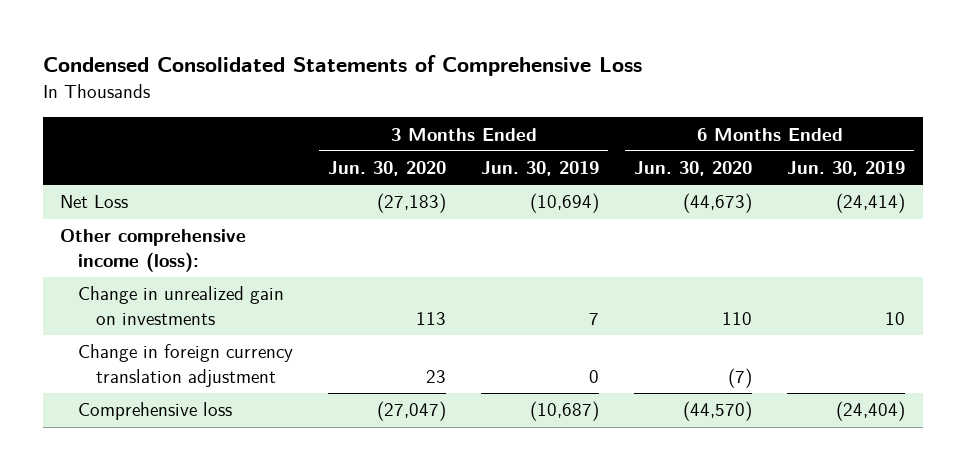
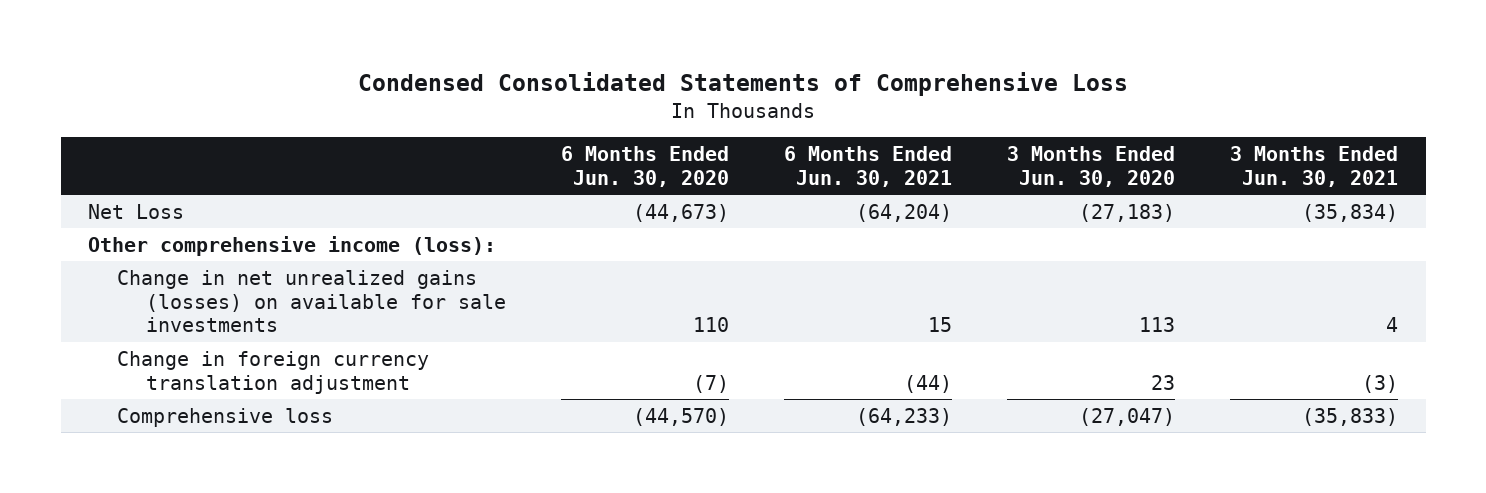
[481,161,600,177] Jun. 30, 2019 -> none
[787,161,906,177] Jun. 30, 2019 -> none
none -> [783,146,952,187] 6 Months Ended Jun. 30, 2021
none -> [1230,146,1399,187] 3 Months Ended Jun. 30, 2021
[78,286,285,326] Change in unrealized gain on investments -> [116,269,506,333] Change in net unrealized gains (losses) on available for sale investments

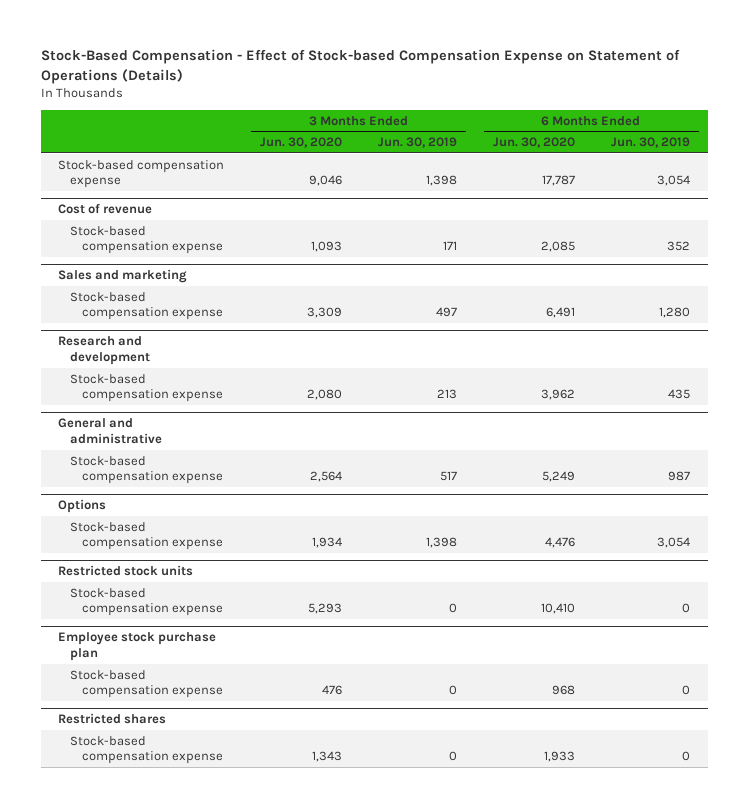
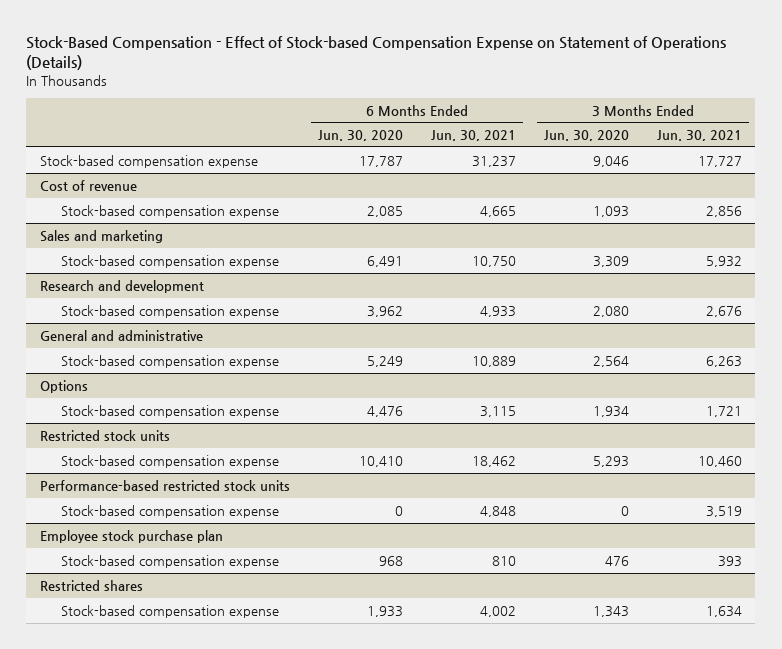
[378,137,458,149] Jun. 30, 2019 -> none
[610,137,690,149] Jun. 30, 2019 -> none
none -> [430,130,516,142] Jun. 30, 2021
none -> [656,130,742,142] Jun. 30, 2021
none -> [40,479,291,491] Performance-based restricted stock units
none -> [60,504,279,518] Stock-based compensation expense

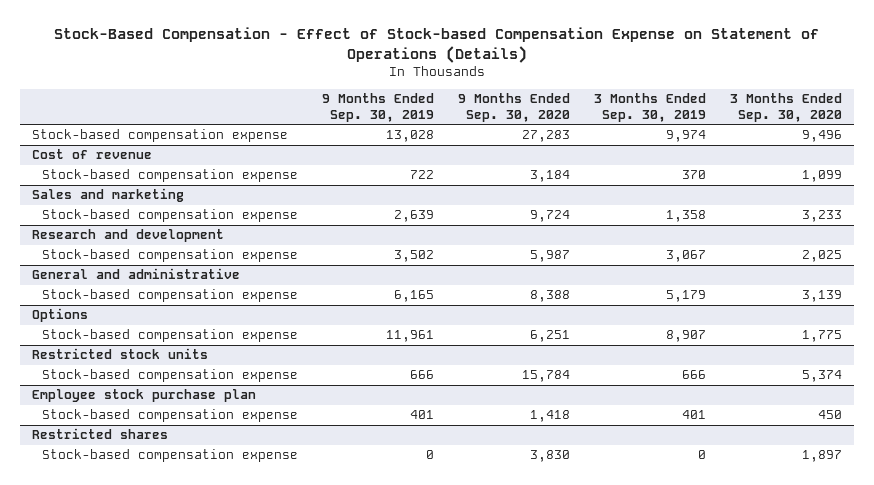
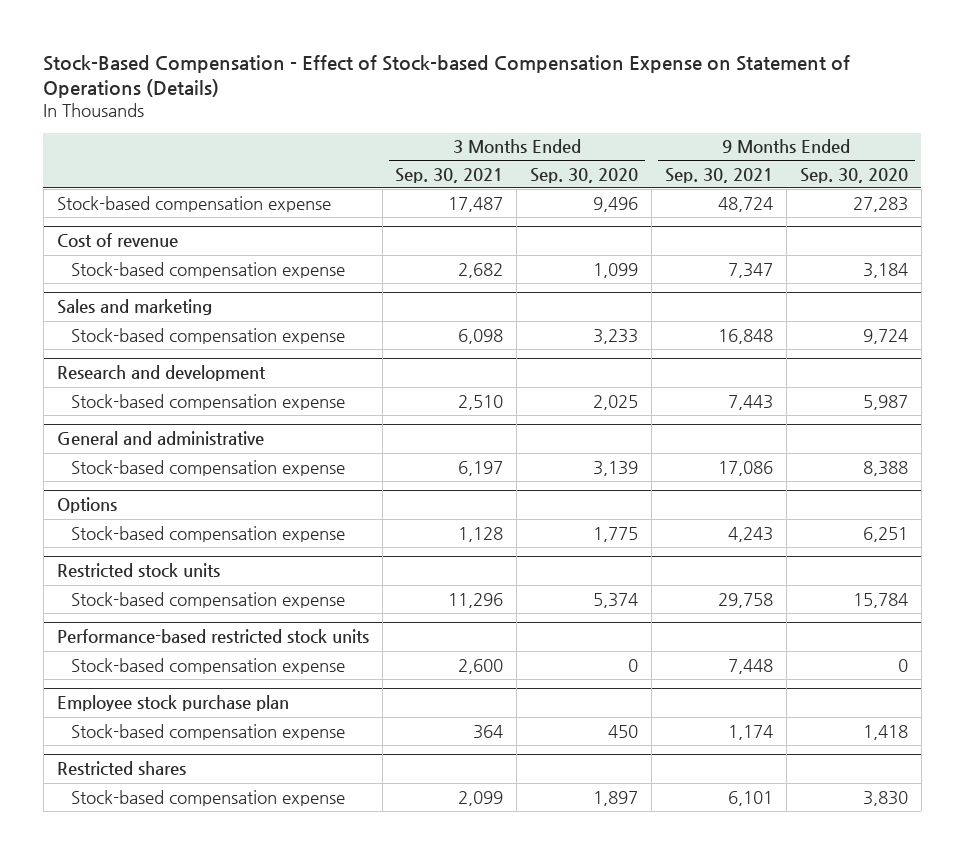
[321,93,434,122] 9 Months Ended Sep. 30, 2019 -> none
[594,93,707,122] 3 Months Ended Sep. 30, 2019 -> none
none -> [395,167,504,183] Sep. 30, 2021
none -> [665,167,774,183] Sep. 30, 2021
none -> [56,629,369,645] Performance-based restricted stock units
none -> [70,657,345,674] Stock-based compensation expense

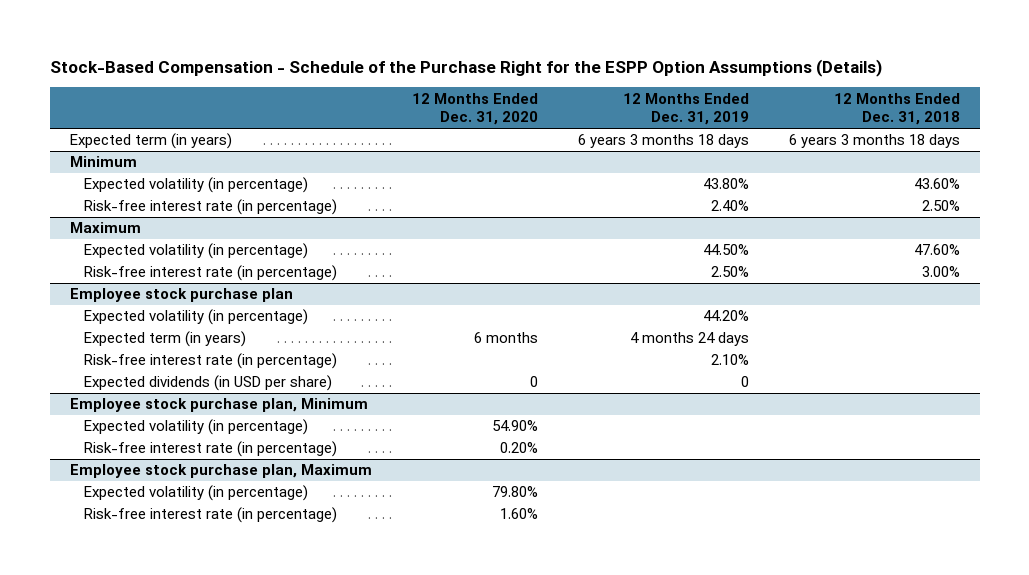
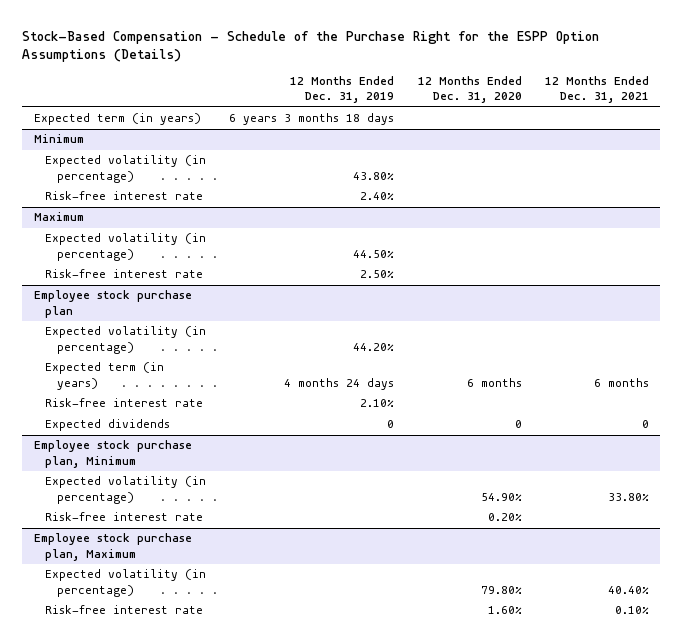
[833,92,960,126] 12 Months Ended Dec. 31, 2018 -> none
none -> [544,75,649,104] 12 Months Ended Dec. 31, 2021
[83,199,337,216] Risk-free interest rate (in percentage) -> [45,191,204,201] Risk-free interest rate
[83,265,337,282] Risk-free interest rate (in percentage) -> [45,269,204,279] Risk-free interest rate
[83,353,337,370] Risk-free interest rate (in percentage) -> [45,398,204,408] Risk-free interest rate
[83,375,332,392] Expected dividends (in USD per share) -> [45,419,171,432] Expected dividends
[83,441,337,458] Risk-free interest rate (in percentage) -> [45,512,204,522] Risk-free interest rate
[83,507,337,524] Risk-free interest rate (in percentage) -> [45,605,204,615] Risk-free interest rate

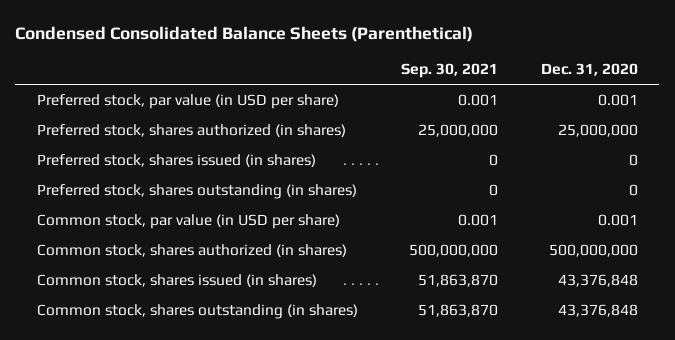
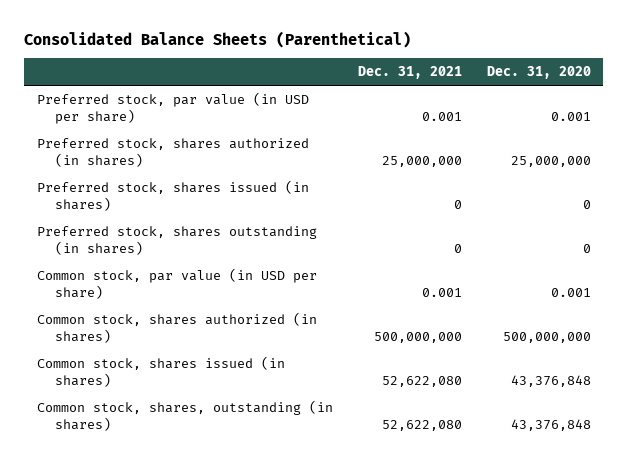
[15,26,474,43] Condensed Consolidated Balance Sheets (Parenthetical) -> [24,30,412,48] Consolidated Balance Sheets (Parenthetical)
[400,63,498,79] Sep. 30, 2021 -> none
none -> [357,66,462,80] Dec. 31, 2021
[36,303,358,319] Common stock, shares outstanding (in shares) -> [36,400,333,431] Common stock, shares, outstanding (in shares)

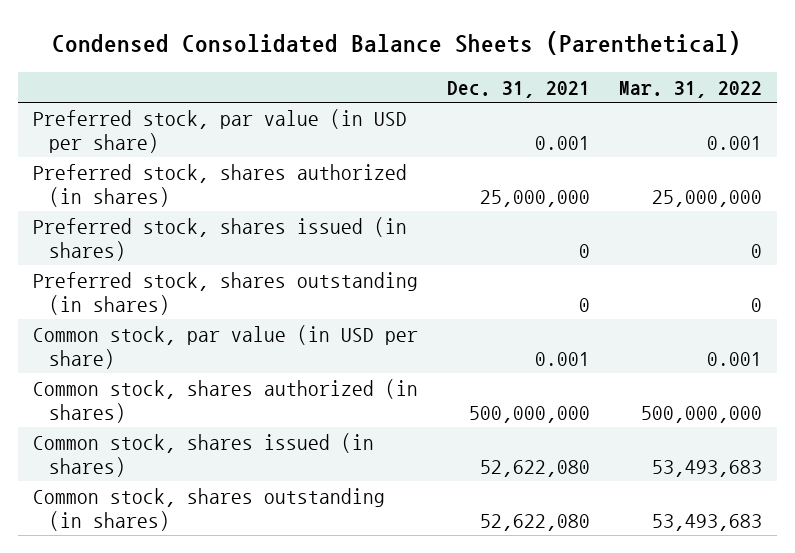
[24,30,412,48] Consolidated Balance Sheets (Parenthetical) -> [52,31,742,56] Condensed Consolidated Balance Sheets (Parenthetical)
[486,66,591,80] Dec. 31, 2020 -> none
none -> [618,80,762,98] Mar. 31, 2022
[36,400,333,431] Common stock, shares, outstanding (in shares) -> [32,487,385,532] Common stock, shares outstanding (in shares)

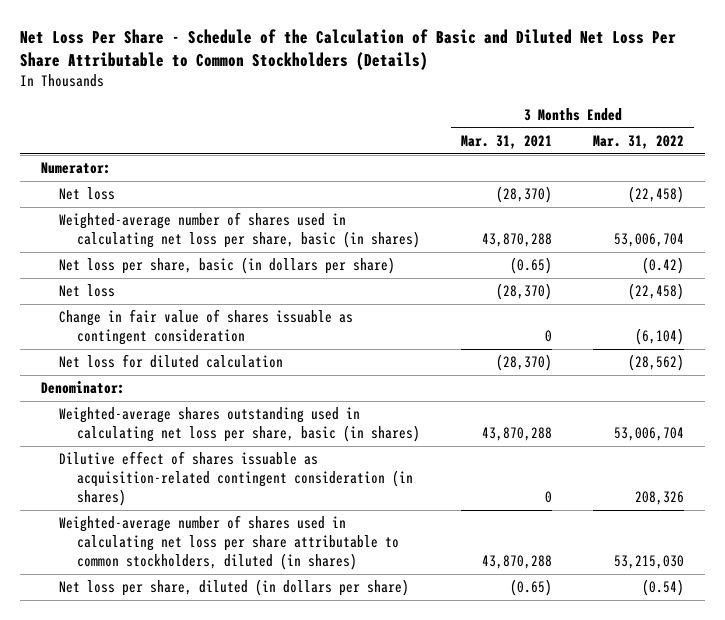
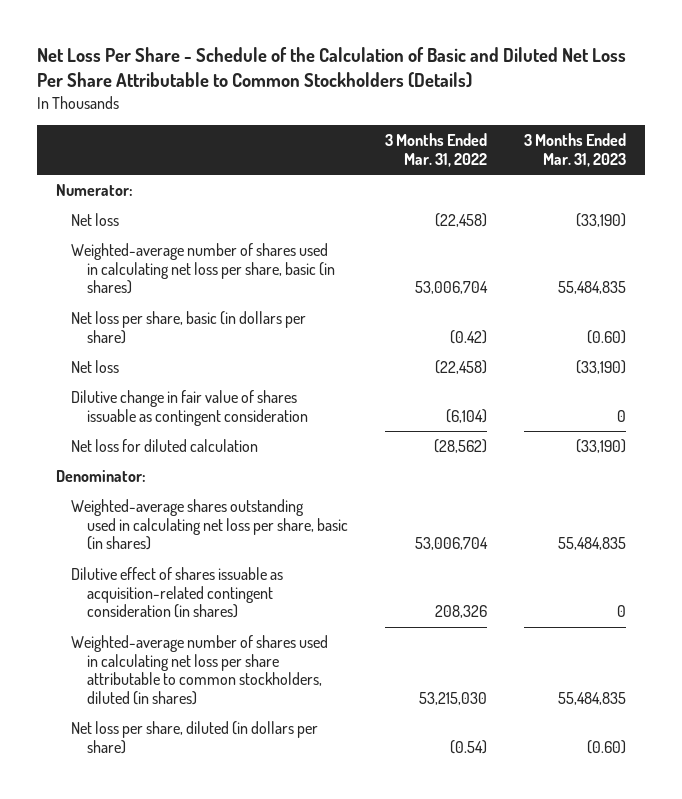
[461,135,553,150] Mar. 31, 2021 -> none
none -> [524,133,627,167] 3 Months Ended Mar. 31, 2023
[58,309,353,346] Change in fair value of shares issuable as contingent consideration -> [71,390,308,426] Dilutive change in fair value of shares issuable as contingent consideration

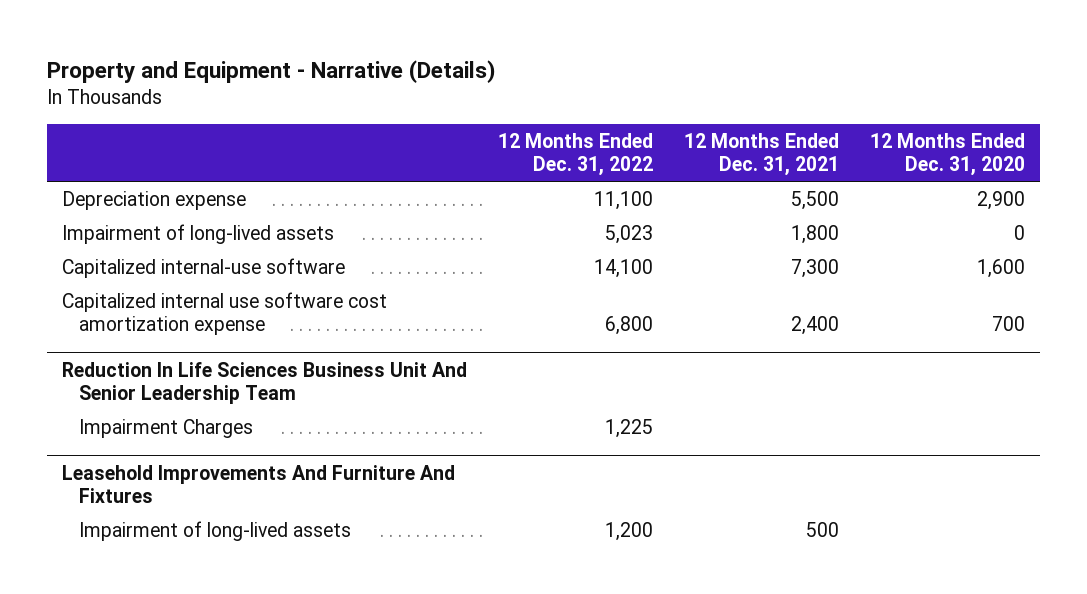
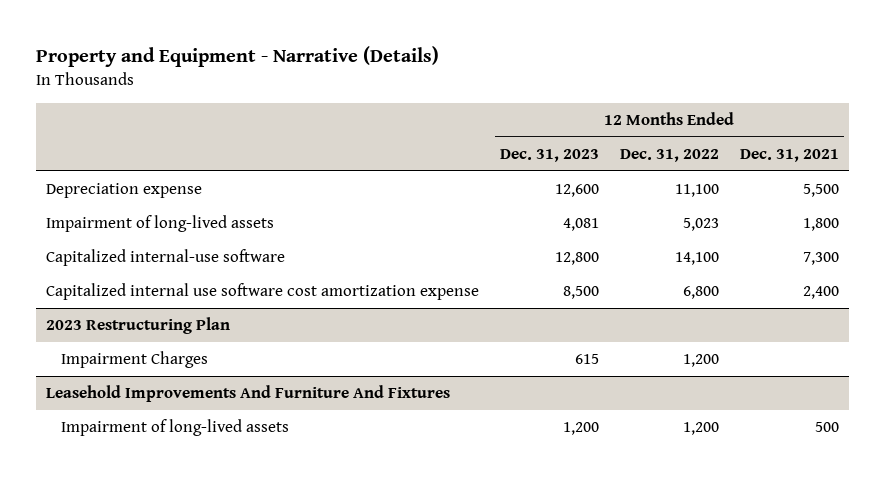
[869,133,1025,177] 12 Months Ended Dec. 31, 2020 -> none
none -> [500,148,600,162] Dec. 31, 2023
[62,361,468,404] Reduction In Life Sciences Business Unit And Senior Leadership Team -> none
none -> [46,317,231,335] 2023 Restructuring Plan
[605,418,654,438] 1,225 -> [682,354,719,368] 1,200

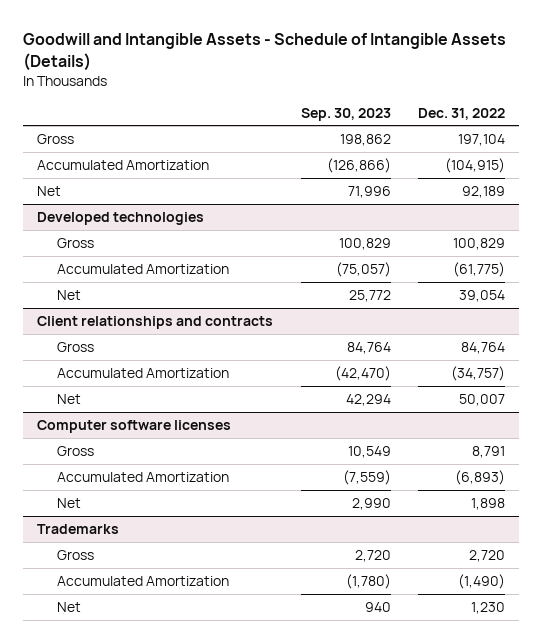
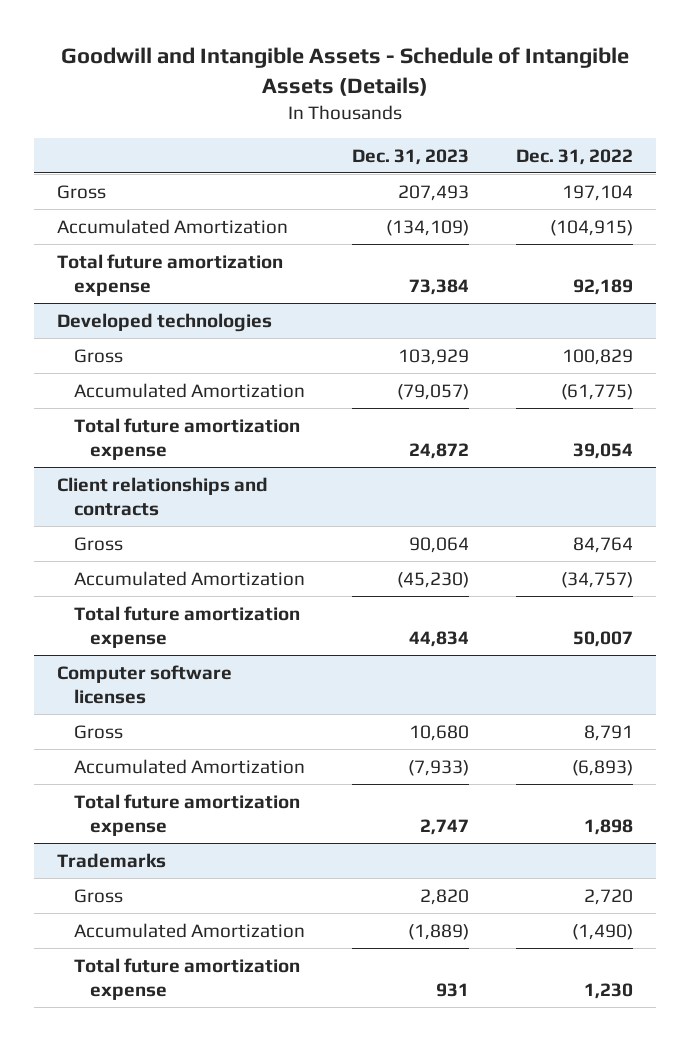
[300,107,391,121] Sep. 30, 2023 -> none
none -> [351,148,469,165] Dec. 31, 2023
[37,185,62,196] Net -> [57,253,284,296] Total future amortization expense
[57,289,82,300] Net -> [73,417,300,460] Total future amortization expense
[57,393,82,404] Net -> [73,605,300,648] Total future amortization expense
[57,497,82,508] Net -> [73,793,300,836] Total future amortization expense
[57,601,82,612] Net -> [73,957,300,1000] Total future amortization expense

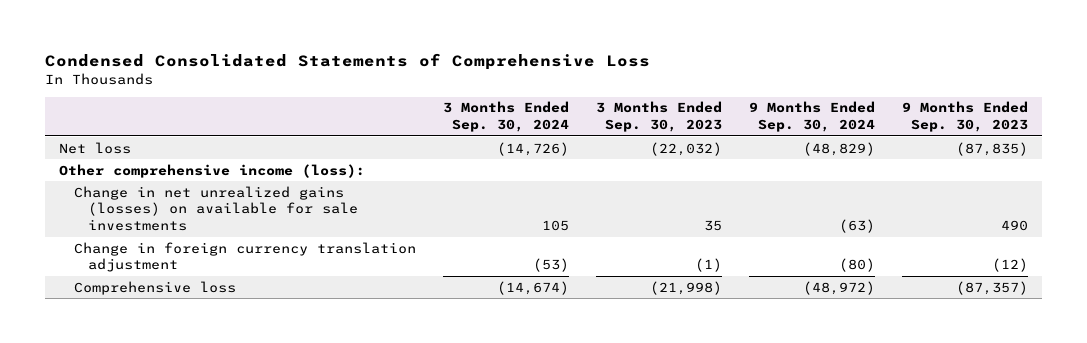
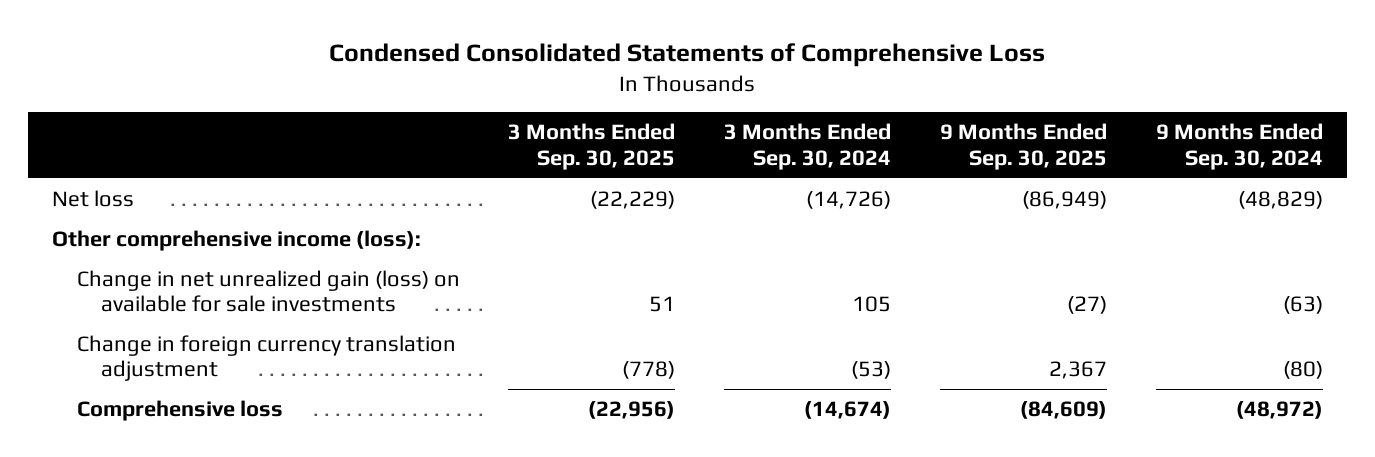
[596,101,723,133] 3 Months Ended Sep. 30, 2023 -> none
[902,101,1029,133] 9 Months Ended Sep. 30, 2023 -> none
none -> [508,123,676,170] 3 Months Ended Sep. 30, 2025
none -> [939,123,1107,170] 9 Months Ended Sep. 30, 2025
[73,185,359,232] Change in net unrealized gains (losses) on available for sale investments -> [76,269,460,313] Change in net unrealized gain (loss) on available for sale investments

